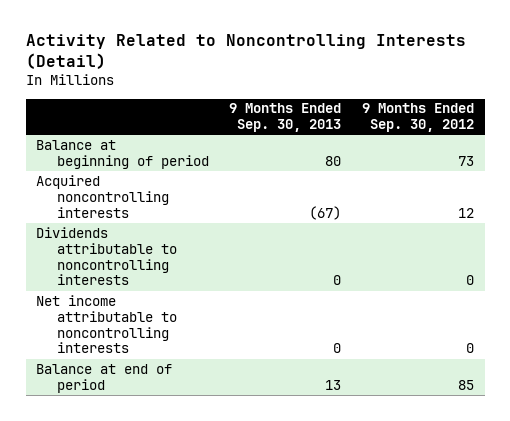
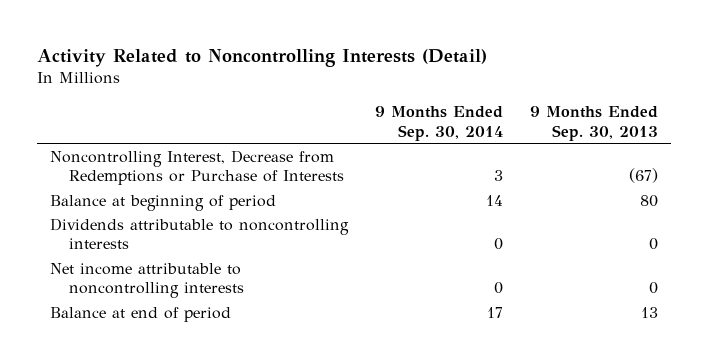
[362,103,475,133] 9 Months Ended Sep. 30, 2012 -> none
none -> [375,106,504,141] 9 Months Ended Sep. 30, 2014
none -> [50,149,345,186] Noncontrolling Interest, Decrease from Redemptions or Purchase of Interests
[35,174,169,218] Acquired noncontrolling interests -> none

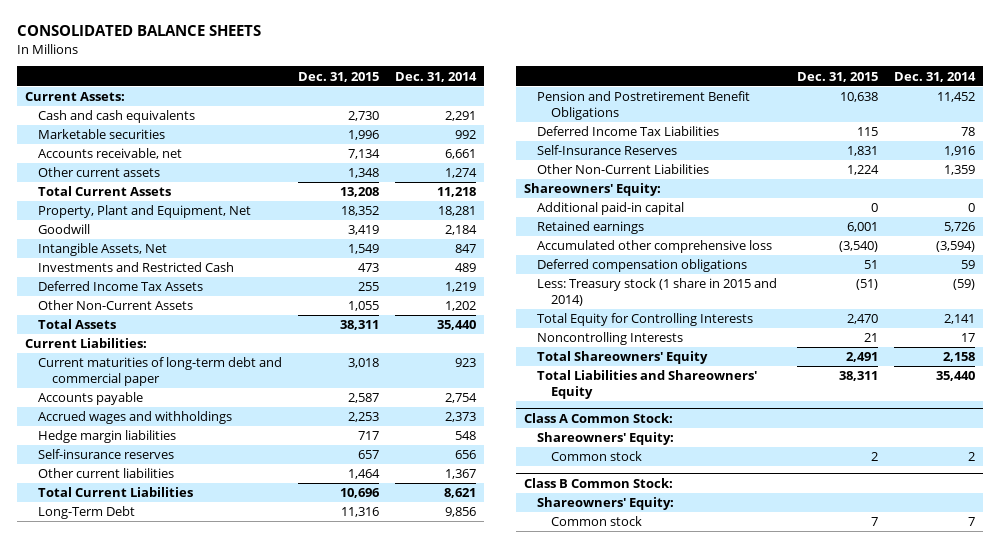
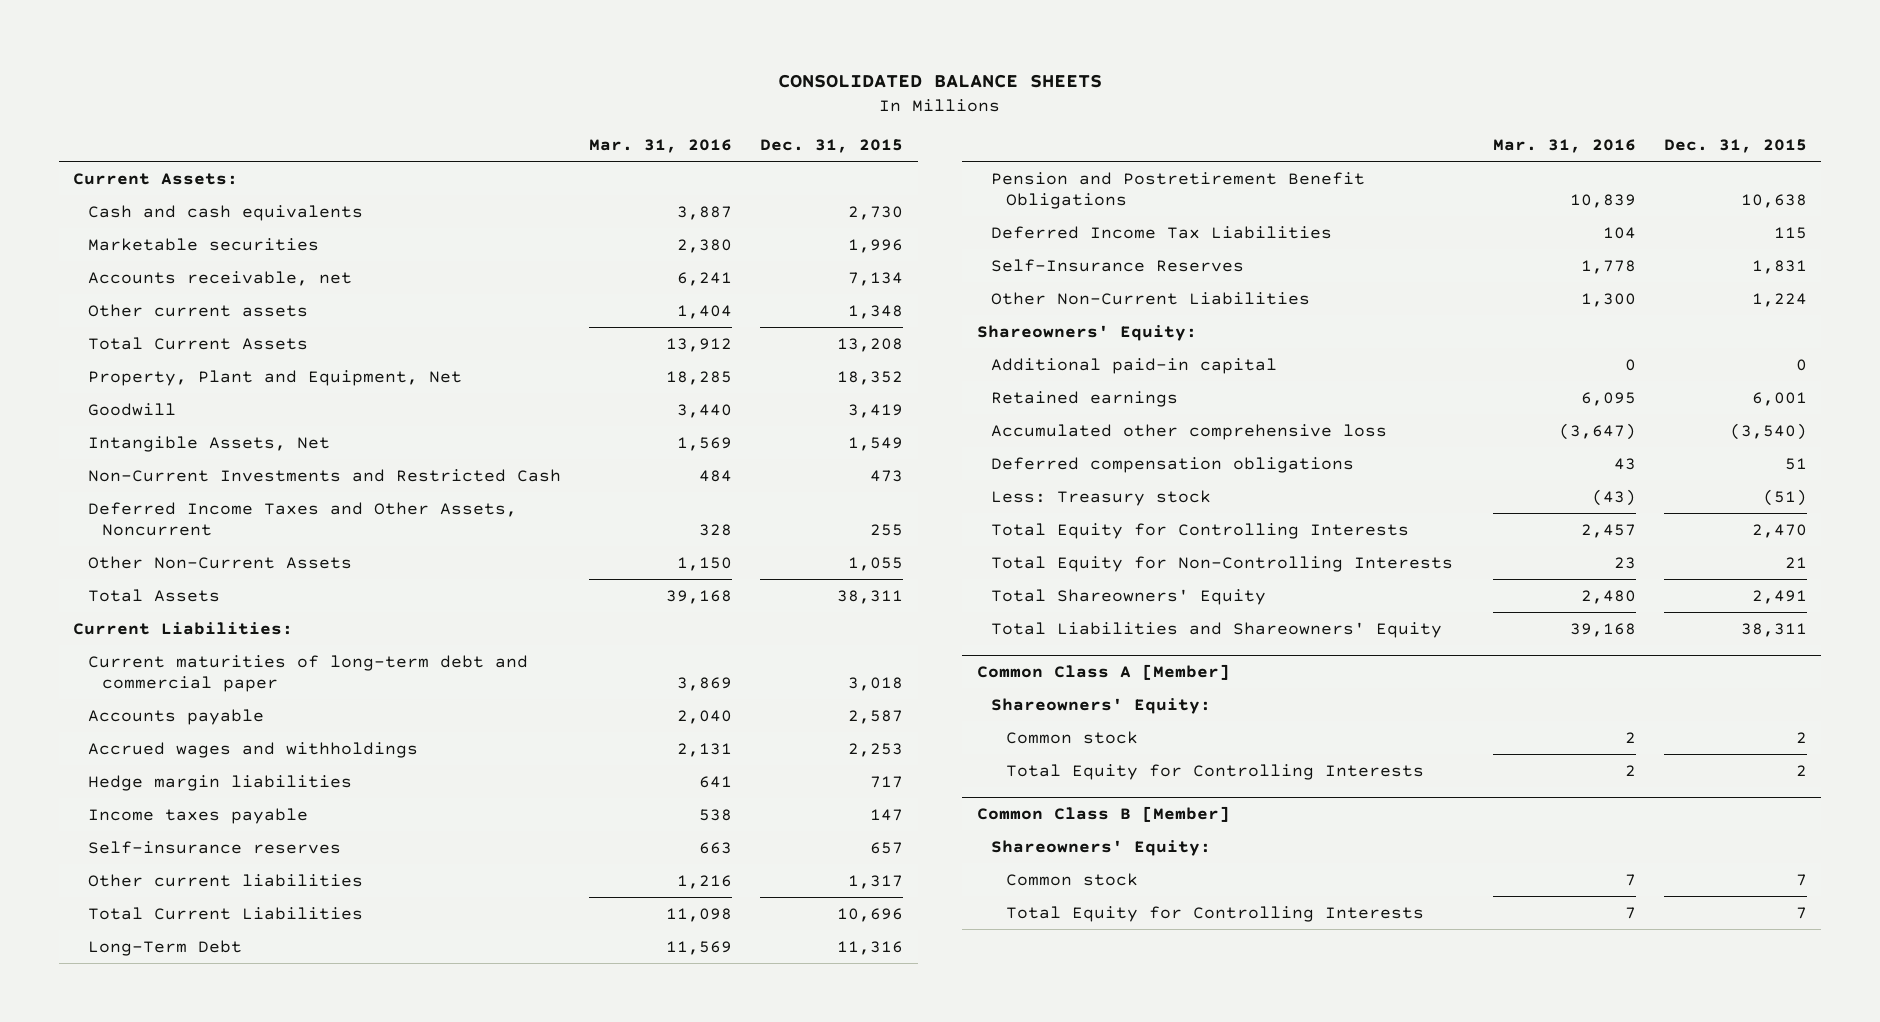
[394,71,477,82] Dec. 31, 2014 -> none
none -> [588,139,732,154] Mar. 31, 2016
[38,262,235,273] Investments and Restricted Cash -> [87,468,561,482] Non-Current Investments and Restricted Cash
[38,281,204,292] Deferred Income Tax Assets -> [87,501,517,536] Deferred Income Taxes and Other Assets, Noncurrent
none -> [87,807,308,824] Income taxes payable
[348,469,381,480] 1,464 -> [848,874,904,889] 1,317
[537,278,778,307] Less: Treasury stock (1 share in 2015 and 2014) -> [991,489,1212,506] Less: Treasury stock
[537,332,684,346] Noncontrolling Interests -> [991,555,1454,572] Total Equity for Non-Controlling Interests
[523,413,673,424] Class A Common Stock: -> [976,664,1230,681] Common Class A [Member]
none -> [1006,763,1425,780] Total Equity for Controlling Interests
[523,478,673,489] Class B Common Stock: -> [976,806,1230,823] Common Class B [Member]
none -> [1006,905,1425,922] Total Equity for Controlling Interests

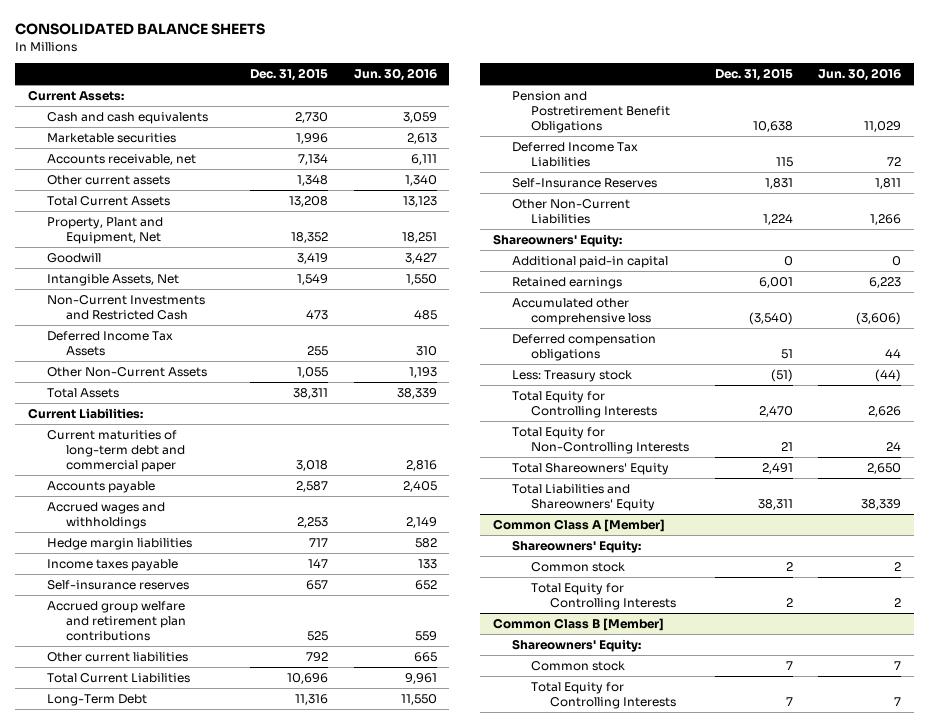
[588,139,732,154] Mar. 31, 2016 -> none
none -> [353,67,437,81] Jun. 30, 2016
[87,501,517,536] Deferred Income Taxes and Other Assets, Noncurrent -> [47,331,174,356] Deferred Income Tax Assets
none -> [47,601,187,641] Accrued group welfare and retirement plan contributions
[848,874,904,889] 1,317 -> [305,652,328,663] 792

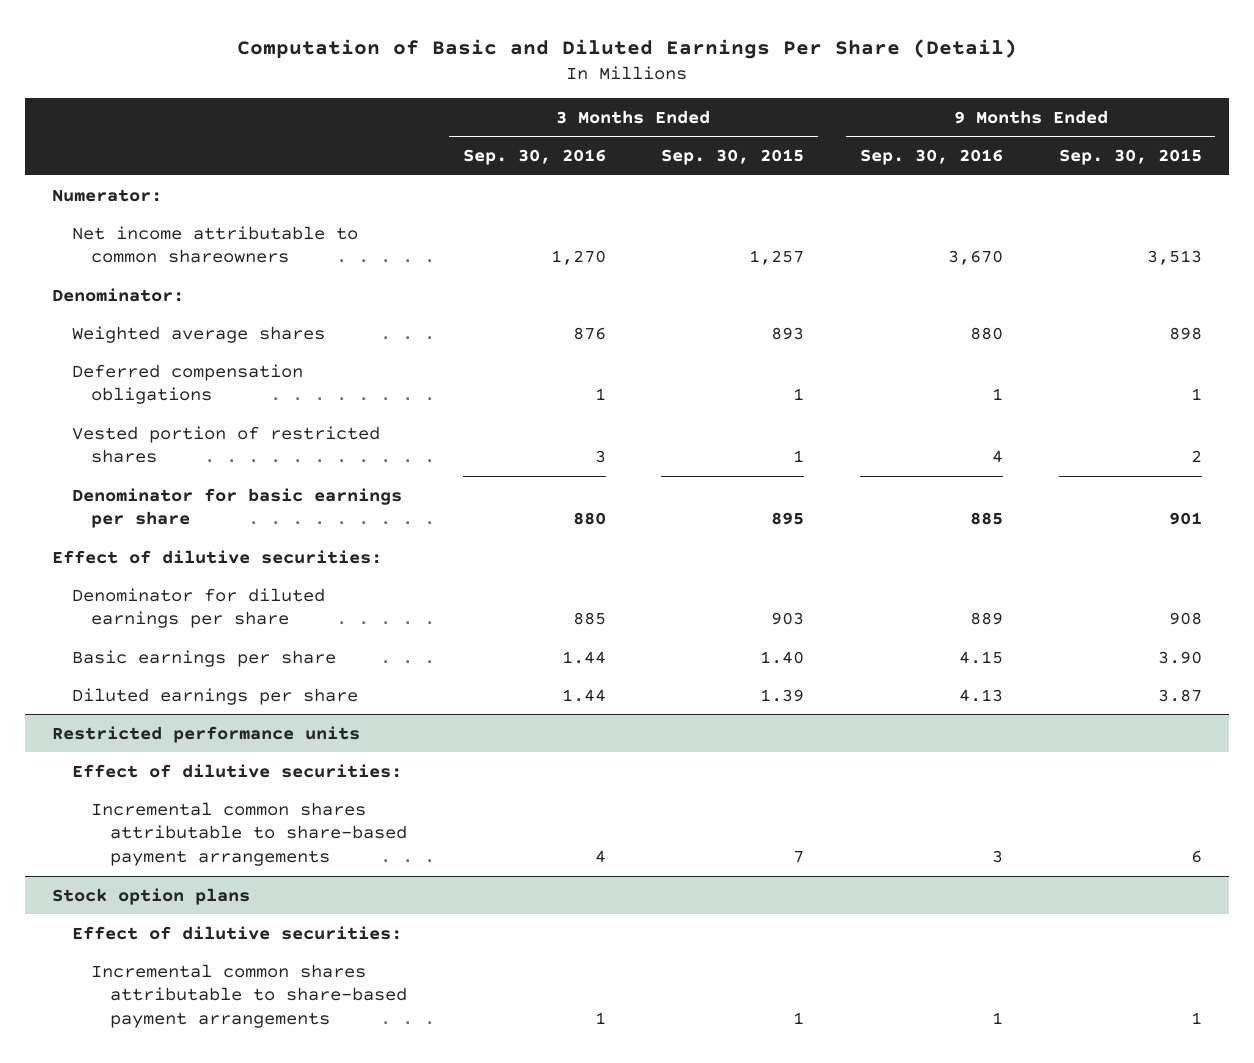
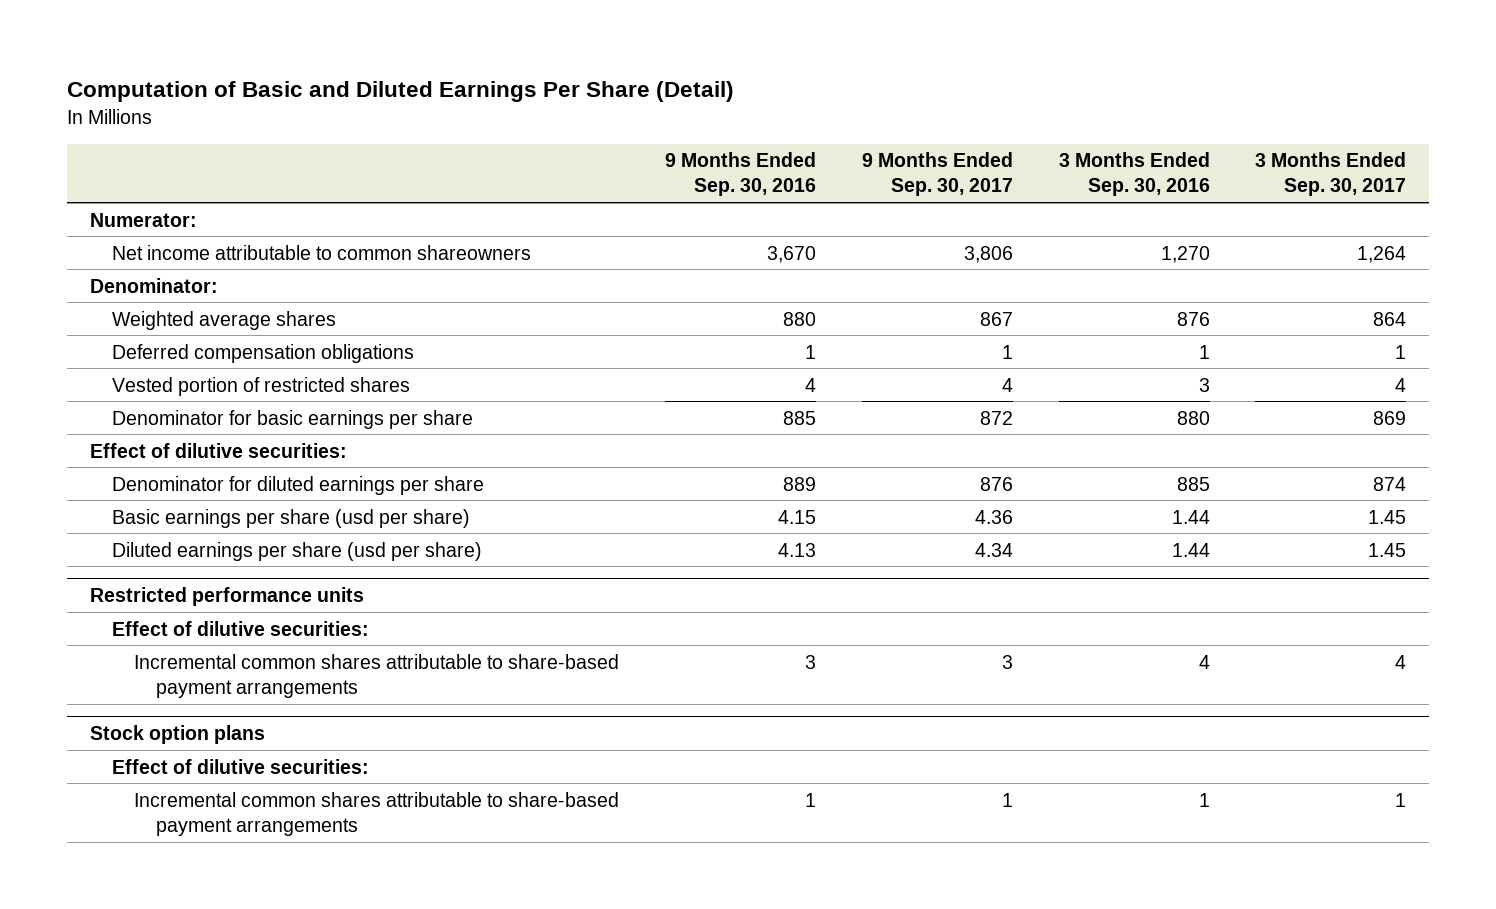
[661,149,805,166] Sep. 30, 2015 -> none
[1058,149,1202,166] Sep. 30, 2015 -> none
none -> [861,152,1013,197] 9 Months Ended Sep. 30, 2017
none -> [1255,152,1407,197] 3 Months Ended Sep. 30, 2017
[71,649,336,667] Basic earnings per share -> [111,508,470,528] Basic earnings per share (usd per share)
[71,687,358,705] Diluted earnings per share -> [111,541,482,561] Diluted earnings per share (usd per share)

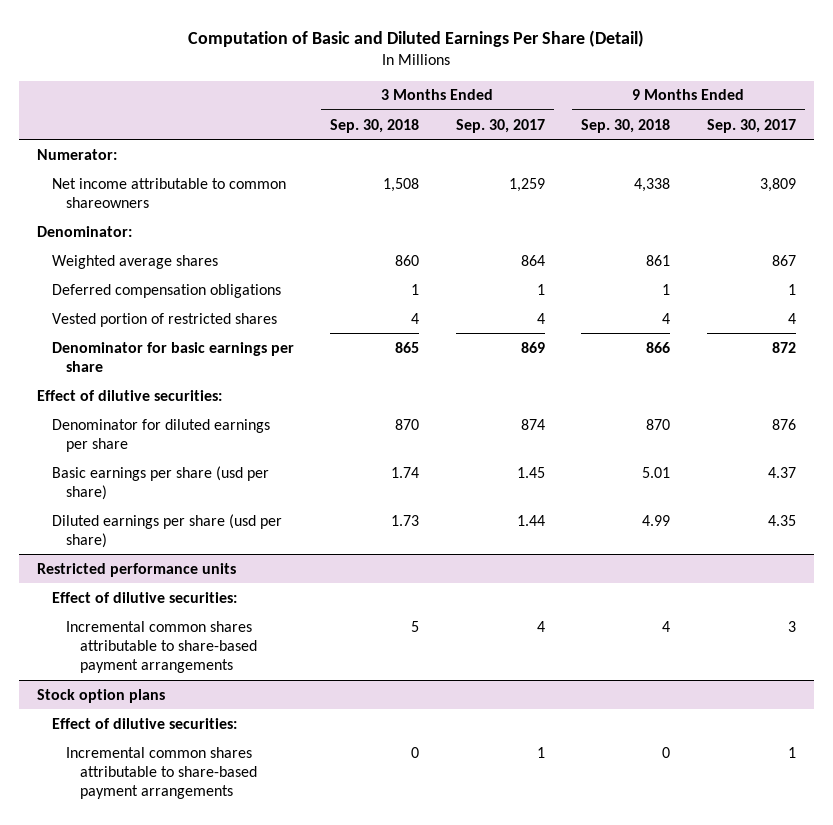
[664,152,816,197] 9 Months Ended Sep. 30, 2016 -> none
[1058,152,1210,197] 3 Months Ended Sep. 30, 2016 -> none
none -> [330,118,420,133] Sep. 30, 2018
none -> [581,118,671,133] Sep. 30, 2018
[963,245,1013,263] 3,806 -> [759,177,796,192] 3,809
[1357,245,1407,263] 1,264 -> [508,177,545,192] 1,259
[974,509,1013,524] 4.36 -> [767,466,796,478] 4.37
[974,542,1013,557] 4.34 -> [767,514,796,526] 4.35
[1368,542,1407,557] 1.45 -> [516,514,545,526] 1.44

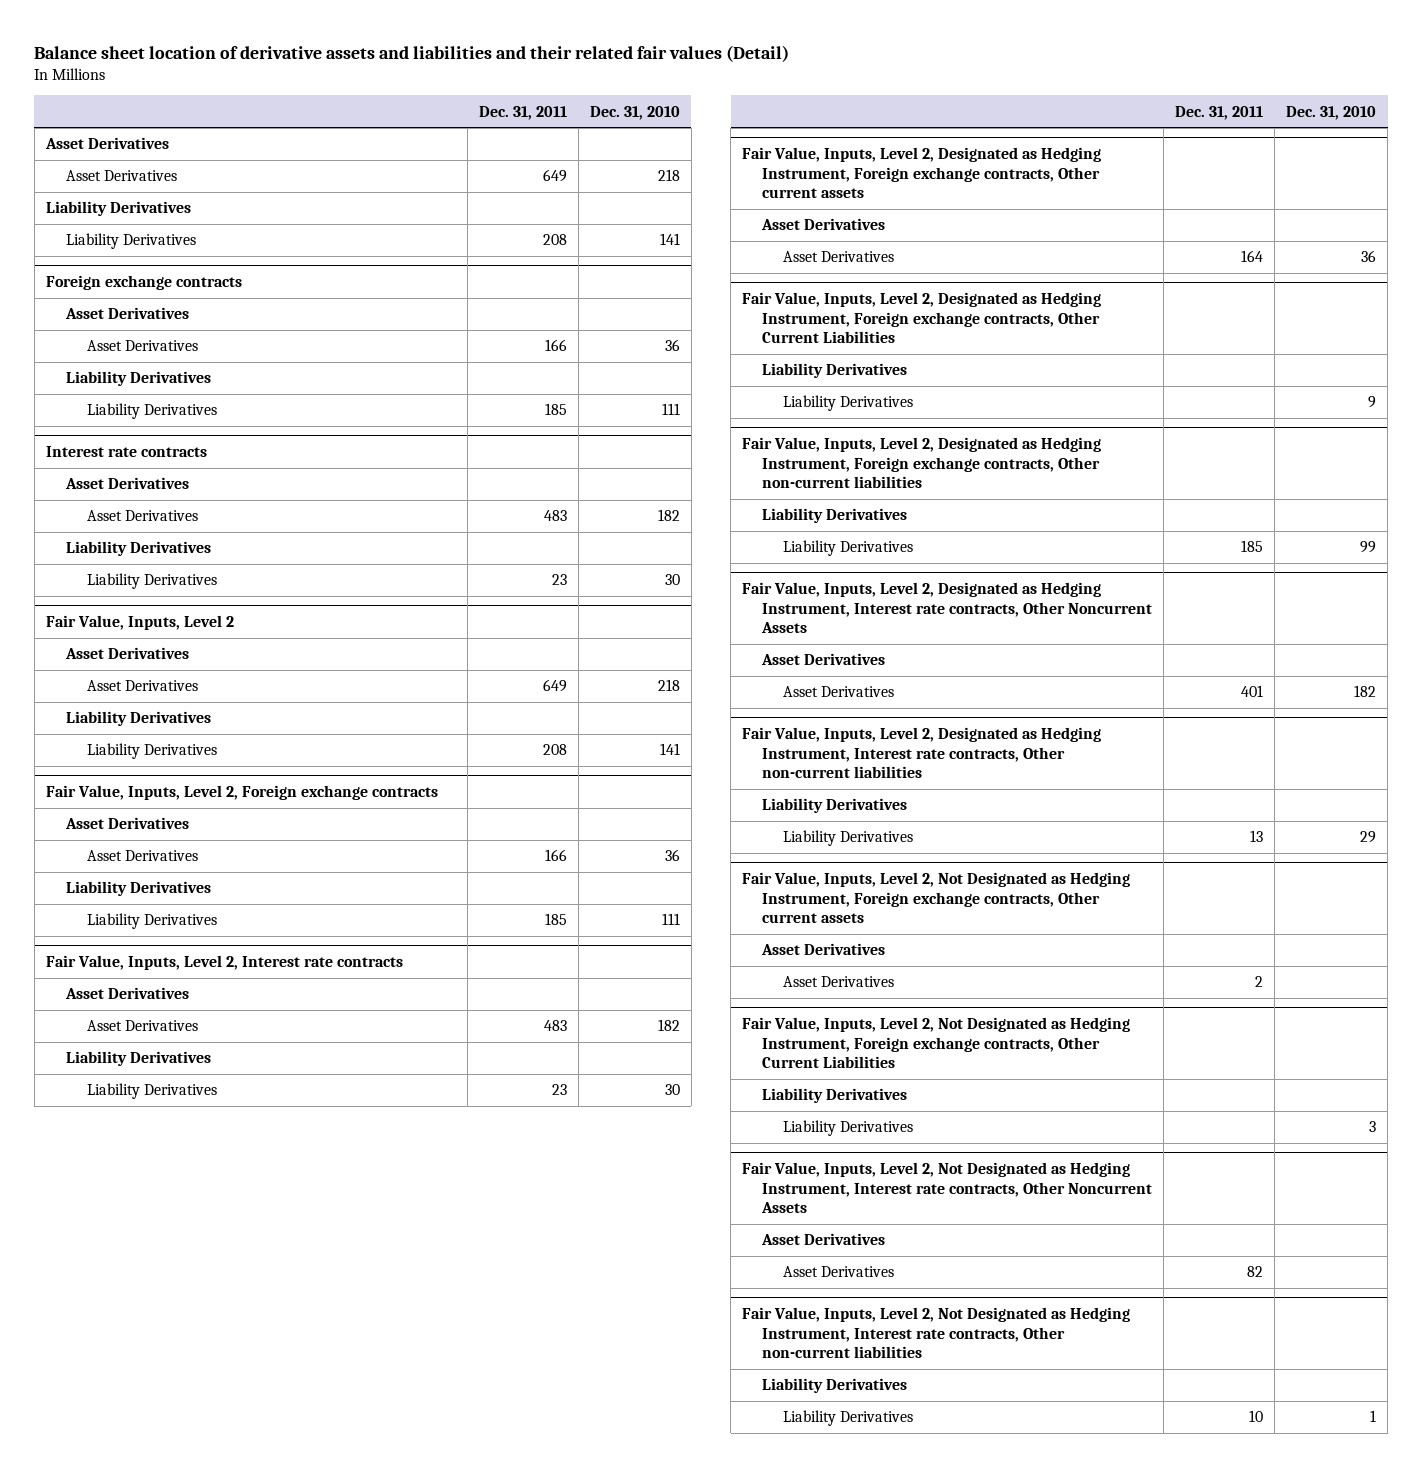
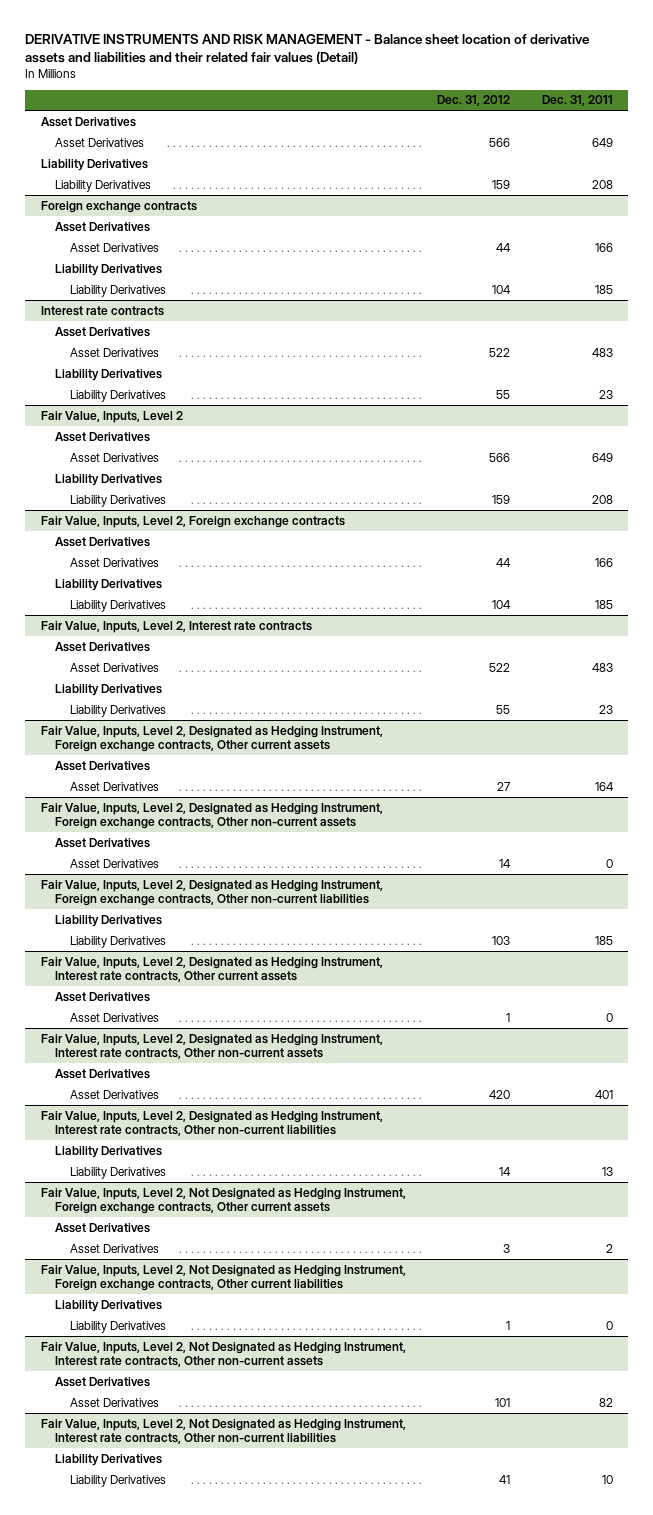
[34,44,790,62] Balance sheet location of derivative assets and liabilities and their related fair values (Detail) -> [25,33,591,65] DERIVATIVE INSTRUMENTS AND RISK MANAGEMENT - Balance sheet location of derivative assets and liabilities and their related fair values (Detail)
[589,105,680,120] Dec. 31, 2010 -> none
none -> [437,95,511,107] Dec. 31, 2012
[762,363,908,379] Liability Derivatives -> none
[783,395,914,412] Liability Derivatives -> none
[741,292,1101,344] Fair Value, Inputs, Level 2, Designated as Hedging Instrument, Foreign exchange contracts, Other Current Liabilities -> [40,802,383,830] Fair Value, Inputs, Level 2, Designated as Hedging Instrument, Foreign exchange contracts, Other non-current assets
none -> [55,837,151,848] Asset Derivatives
none -> [70,858,160,868] Asset Derivatives
[741,582,1153,634] Fair Value, Inputs, Level 2, Designated as Hedging Instrument, Interest rate contracts, Other Noncurrent Assets -> [40,956,383,983] Fair Value, Inputs, Level 2, Designated as Hedging Instrument, Interest rate contracts, Other current assets
none -> [70,1012,160,1022] Asset Derivatives
none -> [40,1033,383,1060] Fair Value, Inputs, Level 2, Designated as Hedging Instrument, Interest rate contracts, Other non-current assets
none -> [55,1068,151,1079] Asset Derivatives
[762,1088,908,1104] Liability Derivatives -> none
[741,1017,1130,1069] Fair Value, Inputs, Level 2, Not Designated as Hedging Instrument, Foreign exchange contracts, Other Current Liabilities -> [40,1264,406,1292] Fair Value, Inputs, Level 2, Not Designated as Hedging Instrument, Foreign exchange contracts, Other current liabilities
none -> [70,1320,167,1333] Liability Derivatives
[741,1162,1153,1214] Fair Value, Inputs, Level 2, Not Designated as Hedging Instrument, Interest rate contracts, Other Noncurrent Assets -> [40,1341,406,1368] Fair Value, Inputs, Level 2, Not Designated as Hedging Instrument, Interest rate contracts, Other non-current assets

